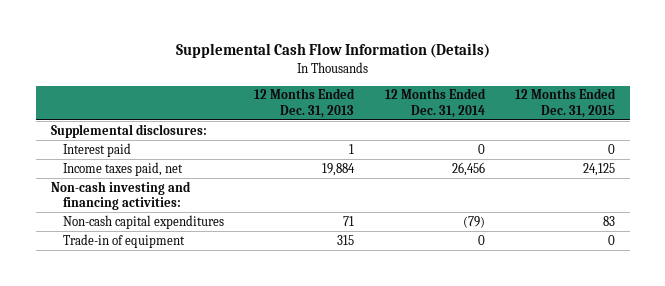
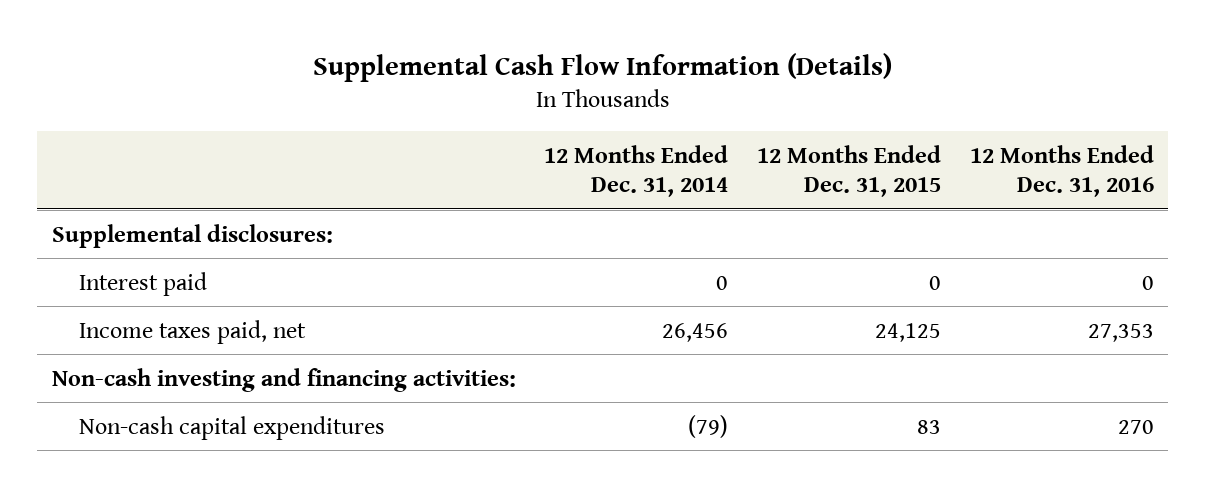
[254,88,356,118] 12 Months Ended Dec. 31, 2013 -> none
none -> [969,144,1154,198] 12 Months Ended Dec. 31, 2016
[63,233,186,248] Trade-in of equipment -> none

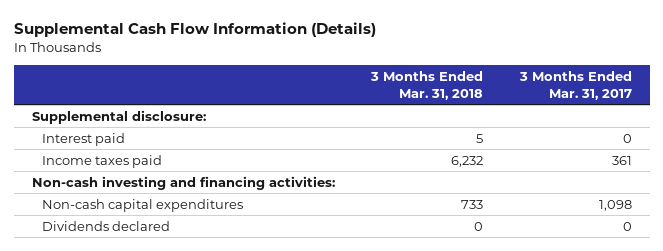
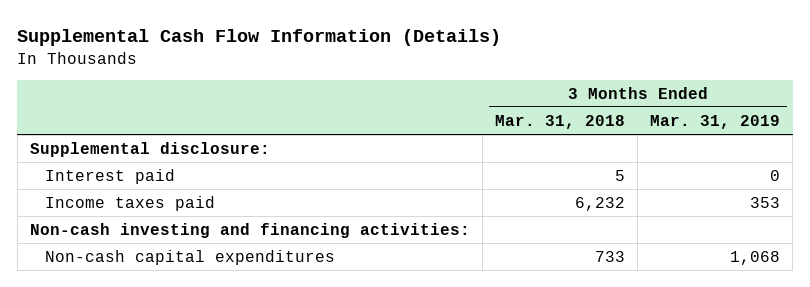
[518,70,632,100] 3 Months Ended Mar. 31, 2017 -> none
none -> [650,114,781,129] Mar. 31, 2019
[41,220,170,231] Dividends declared -> none

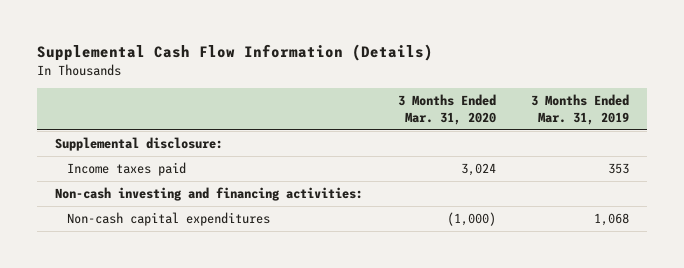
[495,114,626,129] Mar. 31, 2018 -> none
none -> [397,94,496,125] 3 Months Ended Mar. 31, 2020
[44,168,175,184] Interest paid -> none

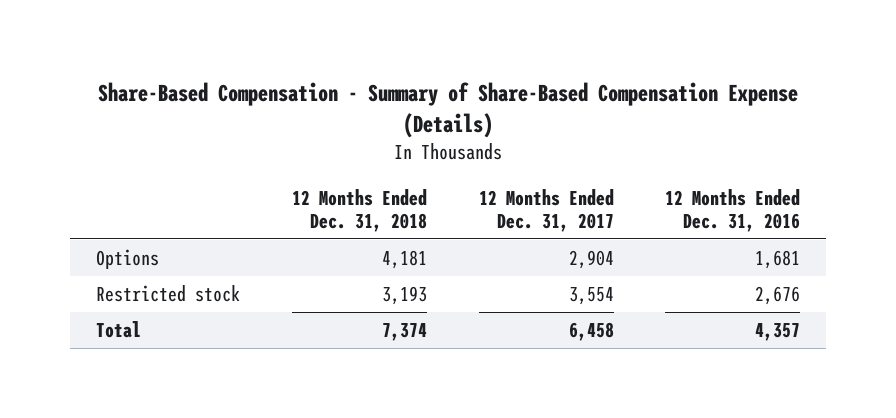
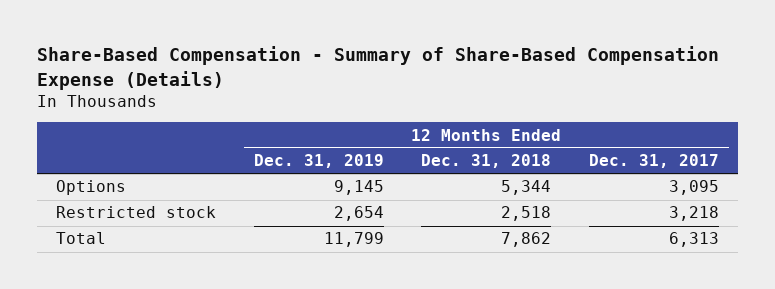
[665,188,801,232] 12 Months Ended Dec. 31, 2016 -> none
none -> [253,154,384,169] Dec. 31, 2019
[381,250,427,270] 4,181 -> [501,180,552,196] 5,344
[568,250,614,270] 2,904 -> [669,180,720,196] 3,095
[381,286,427,306] 3,193 -> [501,206,552,222] 2,518
[568,287,614,306] 3,554 -> [669,206,720,222] 3,218
[381,323,427,342] 7,374 -> [501,232,552,248] 7,862
[568,322,614,342] 6,458 -> [669,232,720,248] 6,313

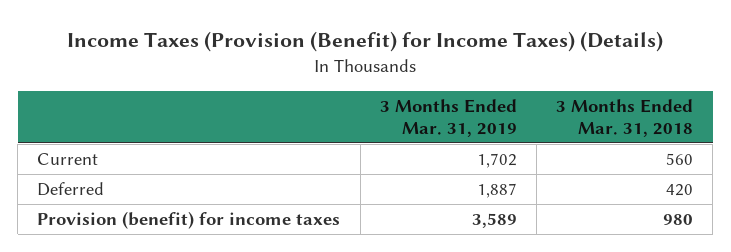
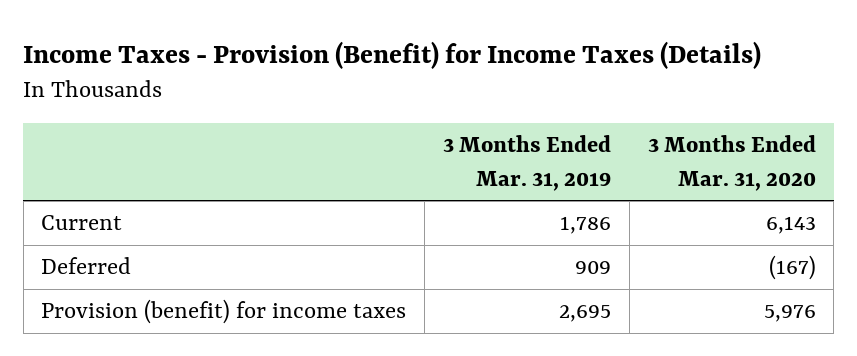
[67,30,664,52] Income Taxes (Provision (Benefit) for Income Taxes) (Details) -> [23,40,762,69] Income Taxes - Provision (Benefit) for Income Taxes (Details)
[556,98,694,137] 3 Months Ended Mar. 31, 2018 -> none
none -> [647,135,816,191] 3 Months Ended Mar. 31, 2020
[476,152,517,168] 1,702 -> [559,216,611,235] 1,786
[476,182,517,198] 1,887 -> [574,261,611,275] 909
[471,212,517,228] 3,589 -> [558,305,611,323] 2,695

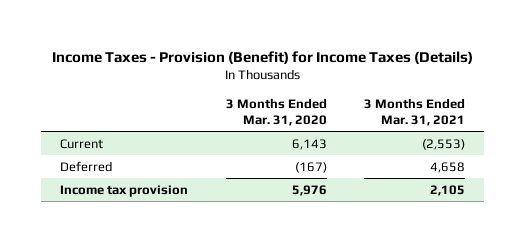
[442,135,611,191] 3 Months Ended Mar. 31, 2019 -> none
none -> [364,98,466,127] 3 Months Ended Mar. 31, 2021
[41,299,407,325] Provision (benefit) for income taxes -> [59,184,188,197] Income tax provision

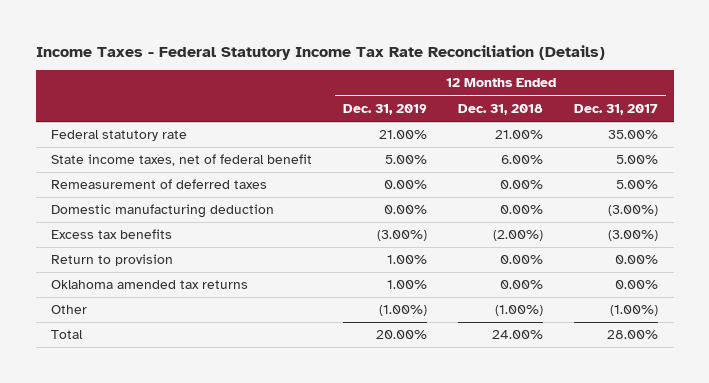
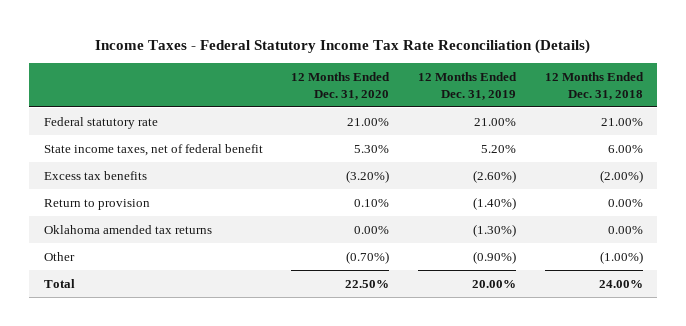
[574,103,659,115] Dec. 31, 2017 -> none
none -> [291,71,391,100] 12 Months Ended Dec. 31, 2020
[51,179,268,190] Remeasurement of deferred taxes -> none
[51,204,275,219] Domestic manufacturing deduction -> none
[385,155,428,165] 5.00% -> [480,144,516,153] 5.20%
[377,230,428,242] (3.00%) -> [472,169,516,183] (2.60%)
[387,255,428,265] 1.00% -> [472,196,516,210] (1.40%)
[387,280,428,290] 1.00% -> [472,223,516,237] (1.30%)
[379,305,428,317] (1.00%) -> [472,250,516,264] (0.90%)

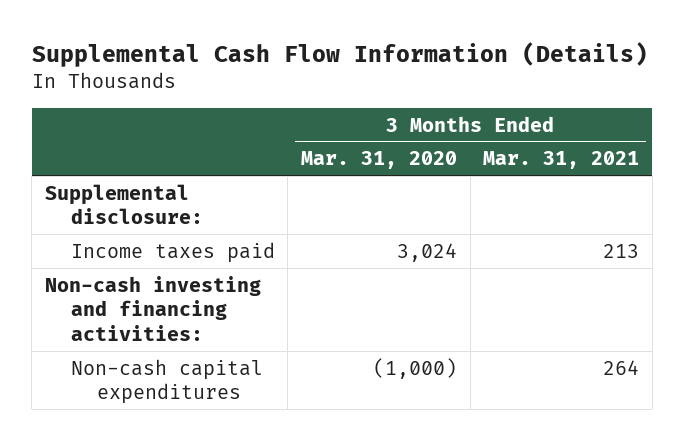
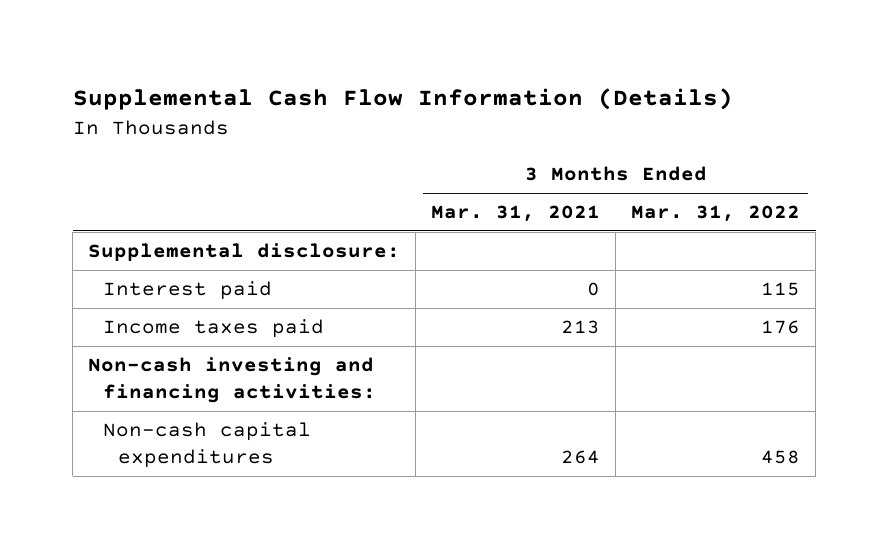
[301,151,458,170] Mar. 31, 2020 -> none
none -> [631,205,801,223] Mar. 31, 2022
none -> [103,281,273,301] Interest paid

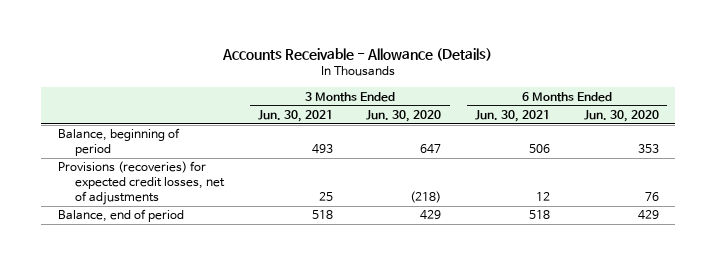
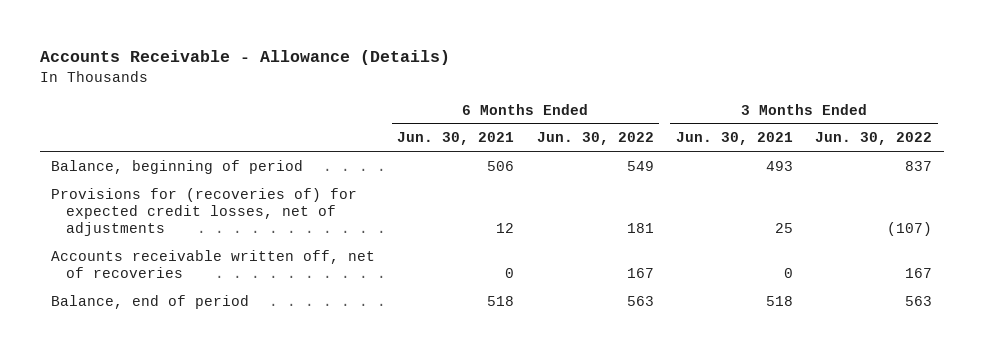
[366,109,442,122] Jun. 30, 2020 -> none
[583,109,659,122] Jun. 30, 2020 -> none
none -> [536,132,654,146] Jun. 30, 2022
none -> [815,132,933,146] Jun. 30, 2022
[57,161,226,205] Provisions (recoveries) for expected credit losses, net of adjustments -> [50,187,357,237] Provisions for (recoveries of) for expected credit losses, net of adjustments
none -> [50,249,375,278] Accounts receivable written off, net of recoveries

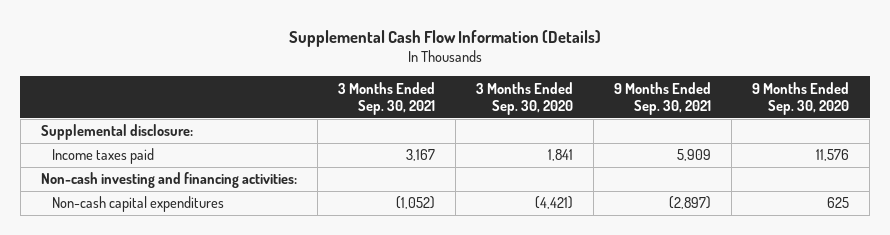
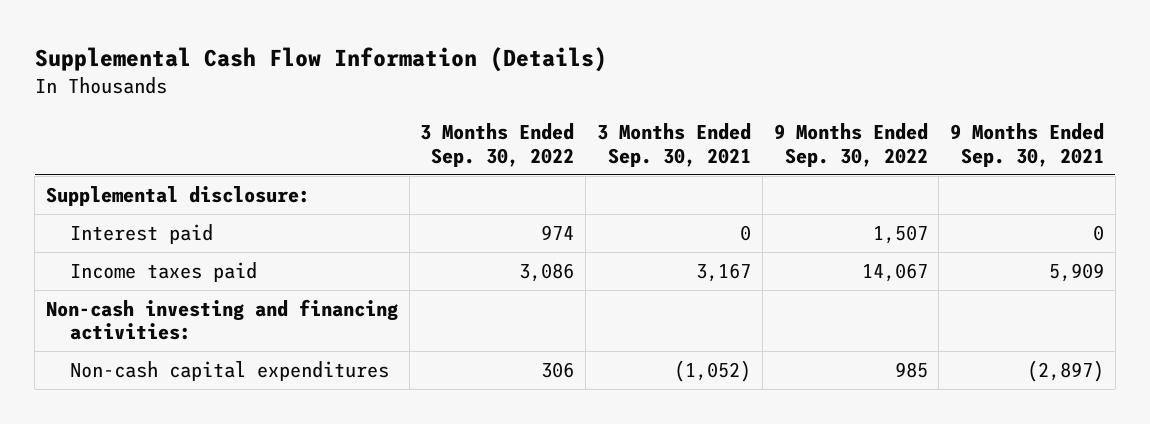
[476,81,574,115] 3 Months Ended Sep. 30, 2020 -> none
[752,81,850,115] 9 Months Ended Sep. 30, 2020 -> none
none -> [420,123,575,167] 3 Months Ended Sep. 30, 2022
none -> [773,123,928,167] 9 Months Ended Sep. 30, 2022
none -> [69,223,213,244] Interest paid

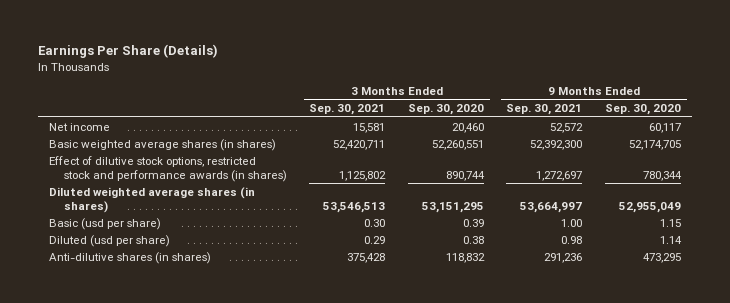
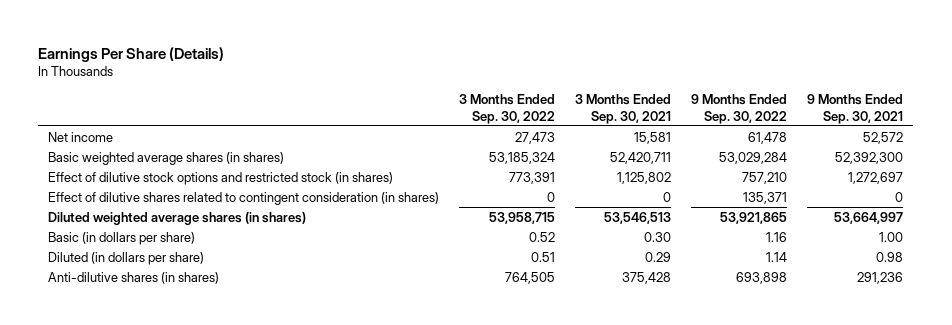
[407,104,484,116] Sep. 30, 2020 -> none
[605,104,682,116] Sep. 30, 2020 -> none
none -> [459,94,556,124] 3 Months Ended Sep. 30, 2022
none -> [691,94,788,124] 9 Months Ended Sep. 30, 2022
[48,155,287,182] Effect of dilutive stock options, restricted stock and performance awards (in shares) -> [48,171,394,185] Effect of dilutive stock options and restricted stock (in shares)
none -> [48,191,440,205] Effect of dilutive shares related to contingent consideration (in shares)
[48,217,161,230] Basic (usd per share) -> [48,231,196,245] Basic (in dollars per share)
[48,234,170,247] Diluted (usd per share) -> [48,251,205,265] Diluted (in dollars per share)

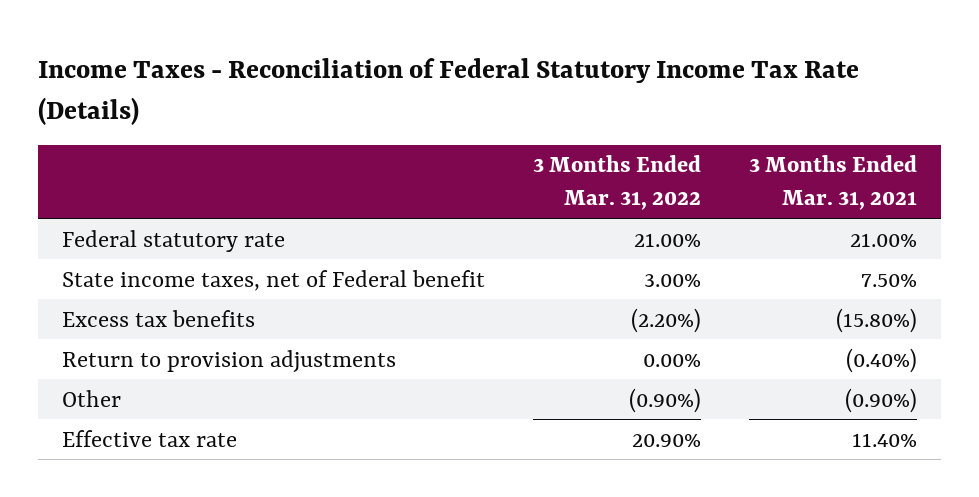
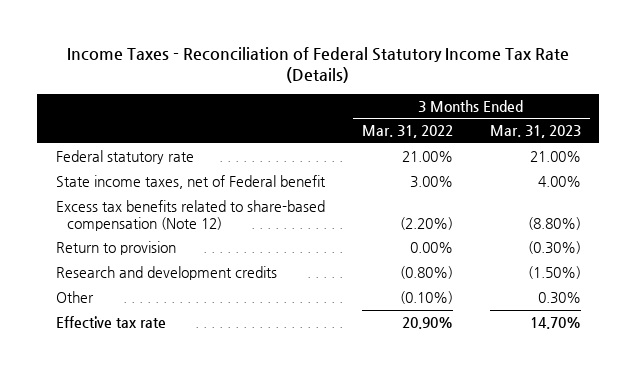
[748,155,917,211] 3 Months Ended Mar. 31, 2021 -> none
none -> [489,125,581,139] Mar. 31, 2023
[62,309,256,327] Excess tax benefits -> [55,200,325,231] Excess tax benefits related to share-based compensation (Note 12)
[62,349,397,372] Return to provision adjustments -> [55,241,176,256] Return to provision
none -> [55,266,277,281] Research and development credits
[629,387,702,413] (0.90%) -> [399,291,453,305] (0.10%)

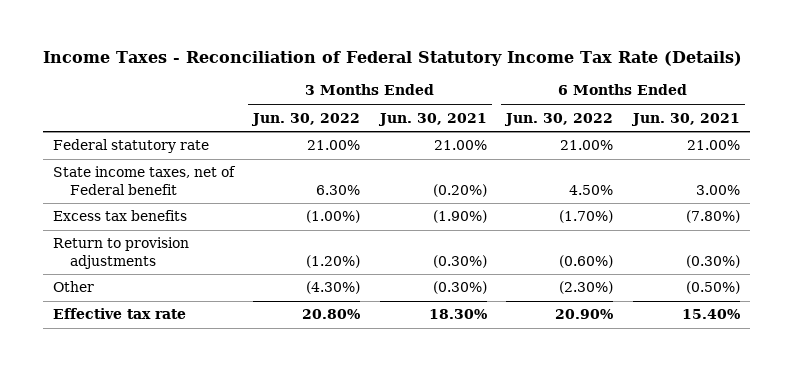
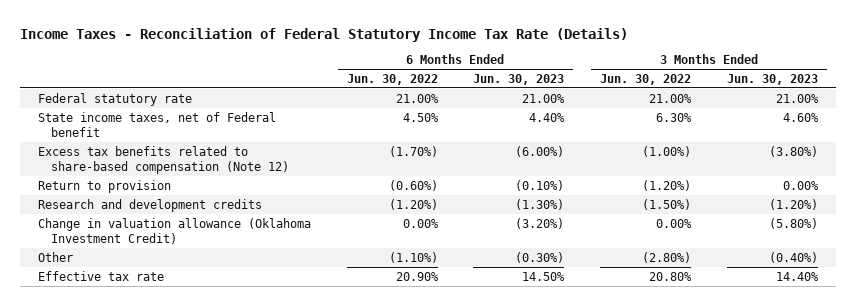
[377,112,487,126] Jun. 30, 2021 -> none
[631,112,741,126] Jun. 30, 2021 -> none
none -> [473,73,565,85] Jun. 30, 2023
none -> [726,73,818,85] Jun. 30, 2023
[52,210,187,222] Excess tax benefits -> [37,145,290,174] Excess tax benefits related to share-based compensation (Note 12)
[52,237,189,269] Return to provision adjustments -> [37,179,171,193] Return to provision
none -> [37,198,262,212] Research and development credits
none -> [37,217,311,244] Change in valuation allowance (Oklahoma Investment Credit)
[306,281,361,295] (4.30%) -> [642,251,692,263] (2.80%)
[559,281,614,295] (2.30%) -> [388,251,438,263] (1.10%)

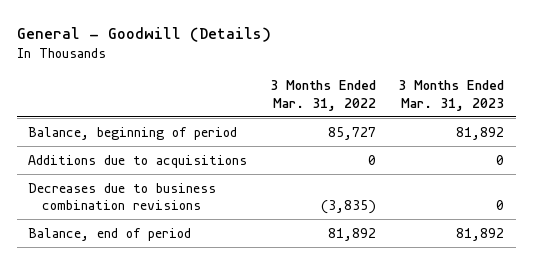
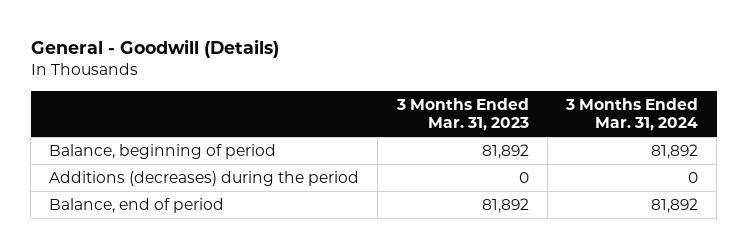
[269,80,376,111] 3 Months Ended Mar. 31, 2022 -> none
none -> [565,97,699,131] 3 Months Ended Mar. 31, 2024
[28,182,217,210] Decreases due to business combination revisions -> none
[28,154,248,168] Additions due to acquisitions -> [49,171,360,187] Additions (decreases) during the period

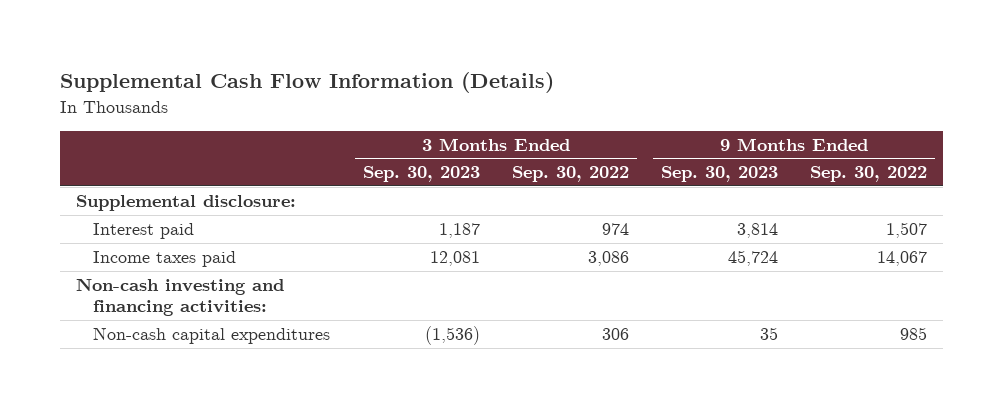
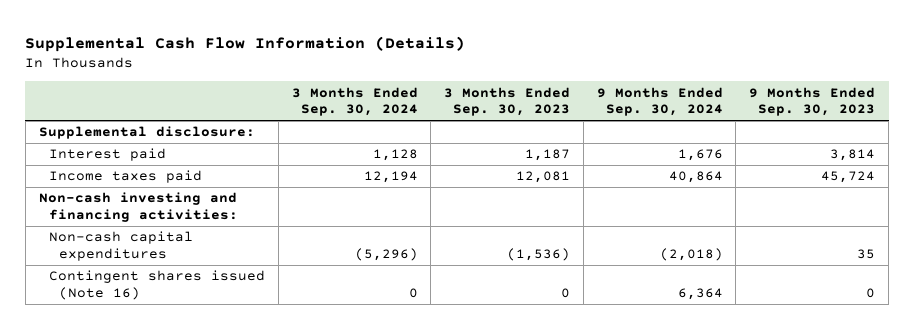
[511,166,629,183] Sep. 30, 2022 -> none
[809,166,927,183] Sep. 30, 2022 -> none
none -> [291,86,418,117] 3 Months Ended Sep. 30, 2024
none -> [596,86,723,117] 9 Months Ended Sep. 30, 2024
none -> [48,270,265,301] Contingent shares issued (Note 16)

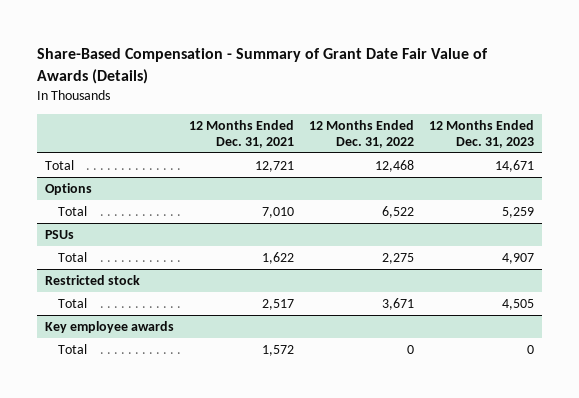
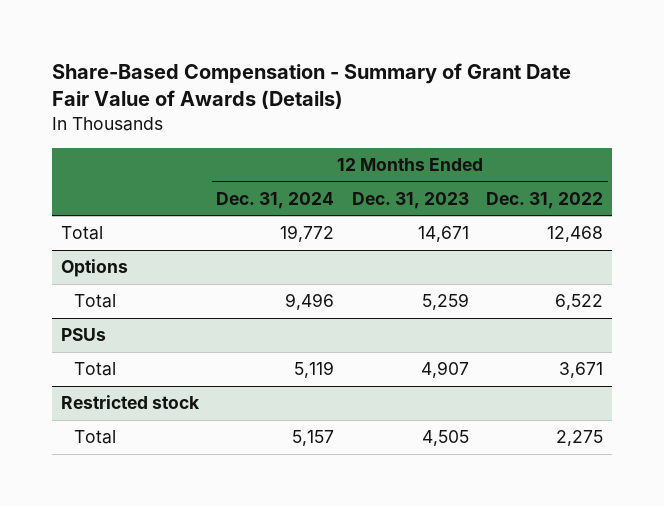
[188,119,294,149] 12 Months Ended Dec. 31, 2021 -> none
none -> [216,191,335,209] Dec. 31, 2024
[382,252,415,264] 2,275 -> [559,362,604,379] 3,671
[44,320,174,333] Key employee awards -> none
[58,343,88,354] Total -> none
[382,297,415,310] 3,671 -> [556,430,604,447] 2,275

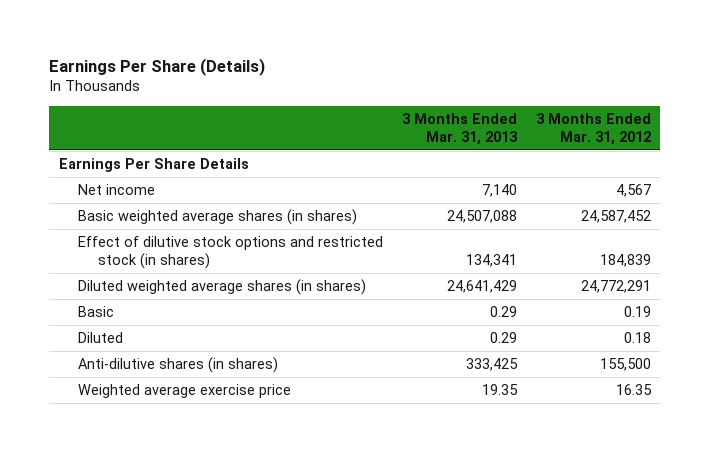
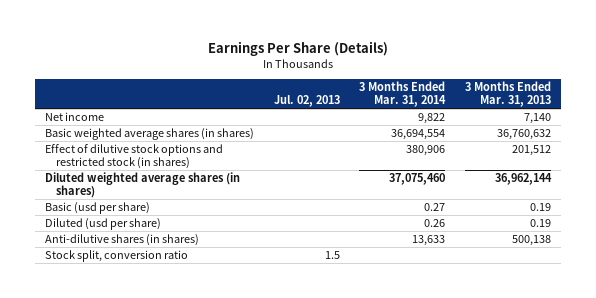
[535,112,651,145] 3 Months Ended Mar. 31, 2012 -> none
none -> [273,95,340,108] Jul. 02, 2013
none -> [359,81,447,108] 3 Months Ended Mar. 31, 2014
[58,158,249,173] Earnings Per Share Details -> none
[78,384,292,399] Weighted average exercise price -> none
[446,210,517,224] 24,507,088 -> [497,129,552,141] 36,760,632
[465,254,517,268] 134,341 -> [512,145,552,157] 201,512
[446,280,517,294] 24,641,429 -> [495,173,553,186] 36,962,144
[78,306,115,318] Basic -> [45,202,151,215] Basic (usd per share)
[489,306,517,318] 0.29 -> [530,203,552,212] 0.19
[78,332,124,344] Diluted -> [45,218,162,231] Diluted (usd per share)
[489,332,517,344] 0.29 -> [530,219,552,228] 0.19
[465,358,518,372] 333,425 -> [512,235,552,247] 500,138
none -> [45,250,189,263] Stock split, conversion ratio

